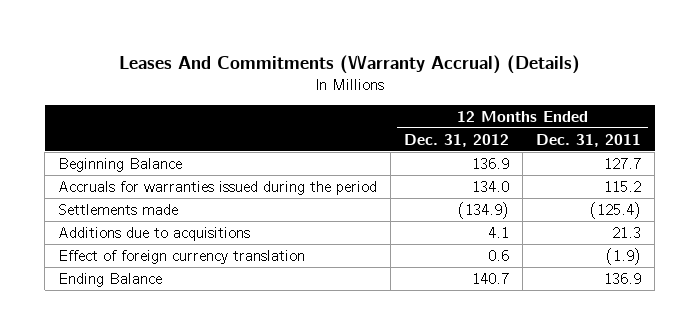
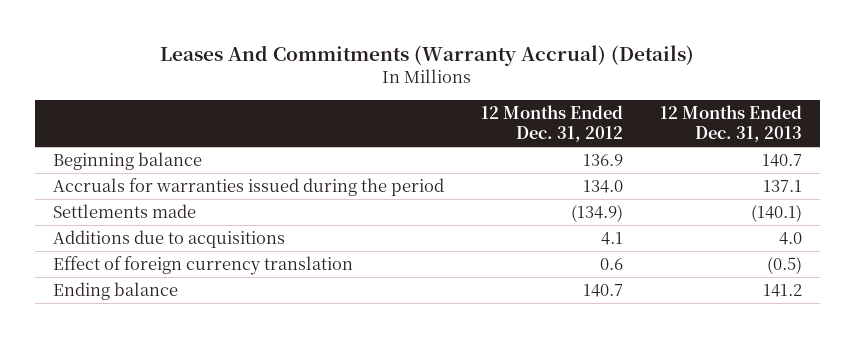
[536,133,642,147] Dec. 31, 2011 -> none
none -> [659,104,802,143] 12 Months Ended Dec. 31, 2013
[58,157,183,172] Beginning Balance -> [53,152,203,171] Beginning balance
[58,272,163,287] Ending Balance -> [53,282,179,301] Ending balance

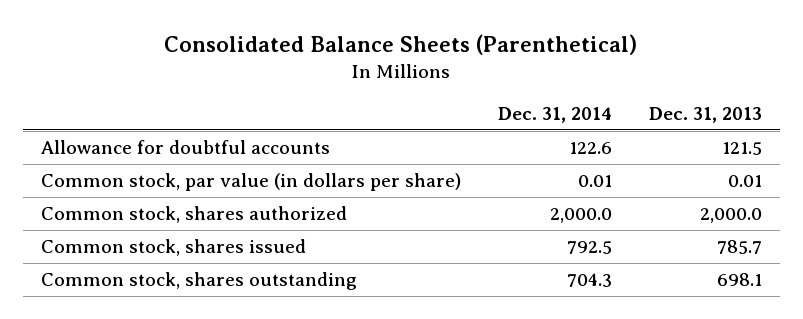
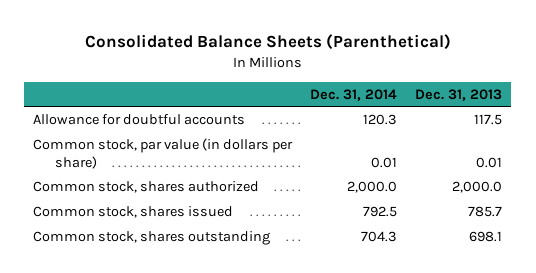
[568,142,612,155] 122.6 -> [363,113,398,125] 120.3
[721,142,762,156] 121.5 -> [474,113,503,125] 117.5

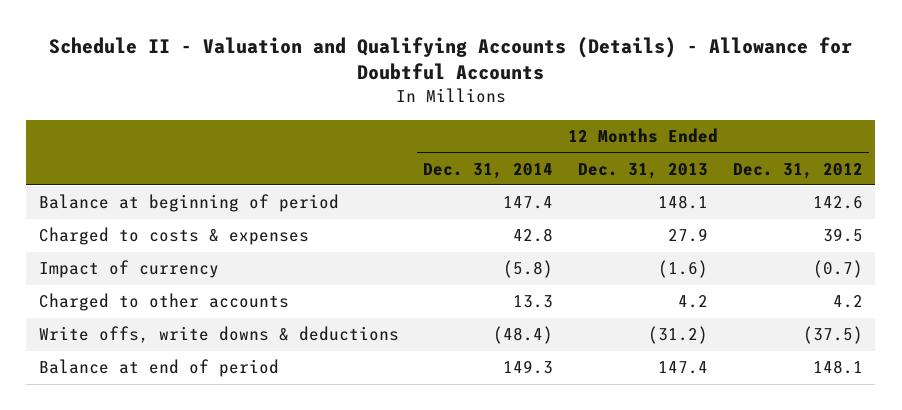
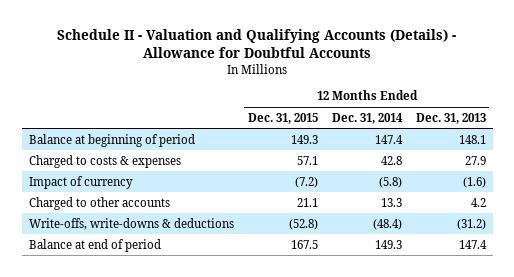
[732,162,863,179] Dec. 31, 2012 -> none
none -> [247,112,318,124] Dec. 31, 2015
[38,326,399,344] Write offs, write downs & deductions -> [28,217,234,230] Write-offs, write-downs & deductions

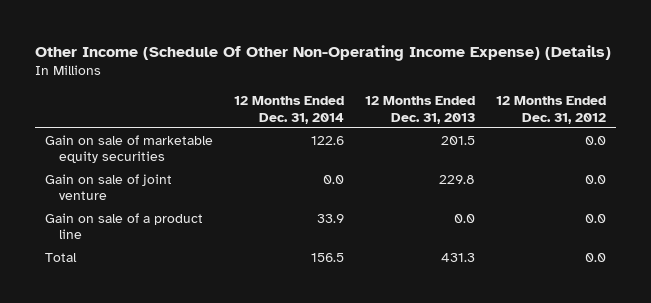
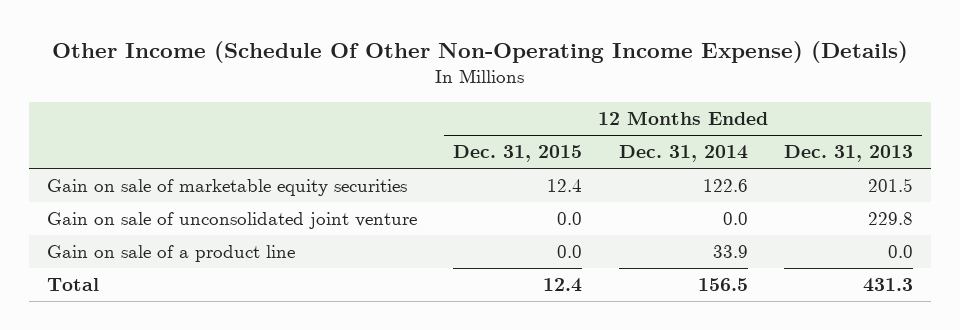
[496,95,607,124] 12 Months Ended Dec. 31, 2012 -> none
none -> [453,145,583,163] Dec. 31, 2015
[45,173,173,201] Gain on sale of joint venture -> [46,212,417,230] Gain on sale of unconsolidated joint venture

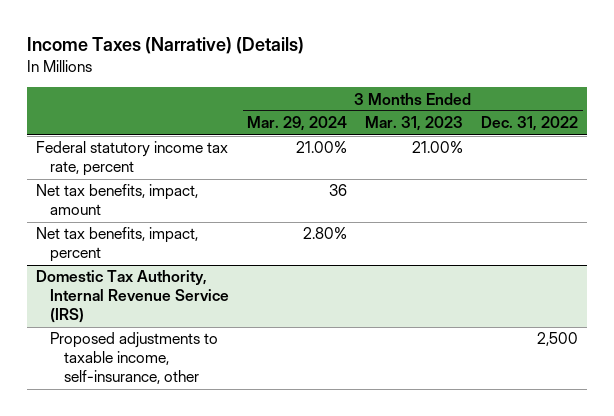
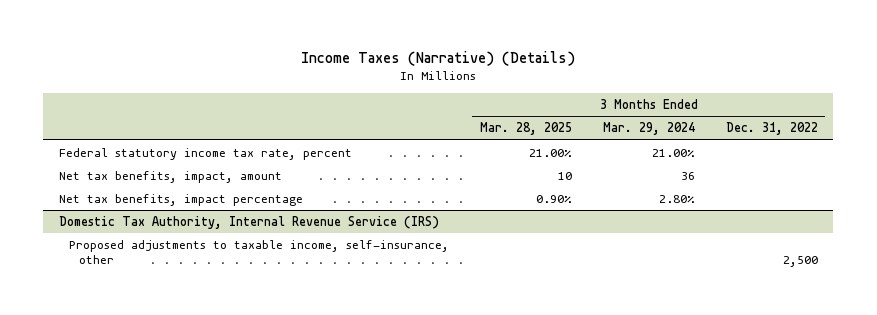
[365,116,464,132] Mar. 31, 2023 -> none
none -> [479,122,572,136] Mar. 28, 2025
[35,227,198,263] Net tax benefits, impact, percent -> [58,194,303,207] Net tax benefits, impact percentage

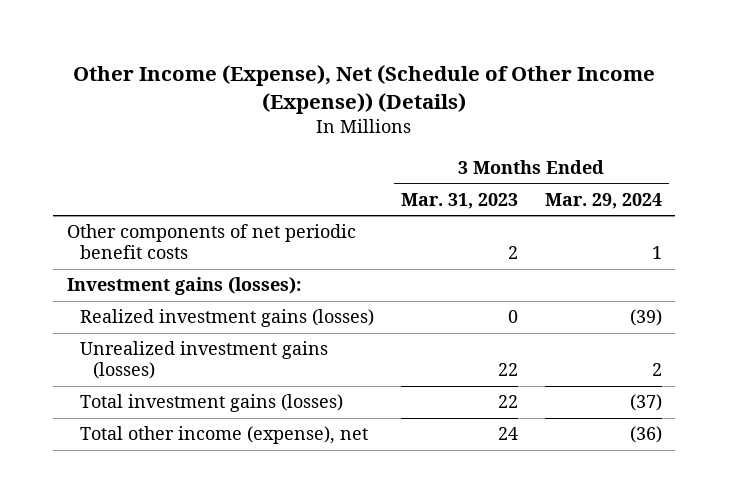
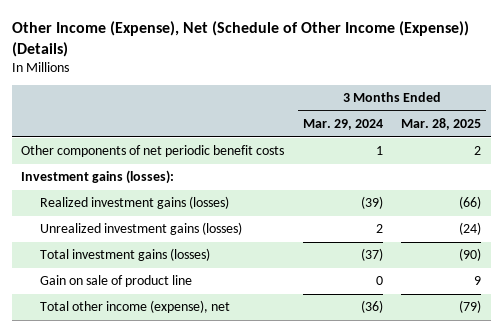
[400,192,518,209] Mar. 31, 2023 -> none
none -> [401,118,482,131] Mar. 28, 2025
none -> [40,275,193,288] Gain on sale of product line

